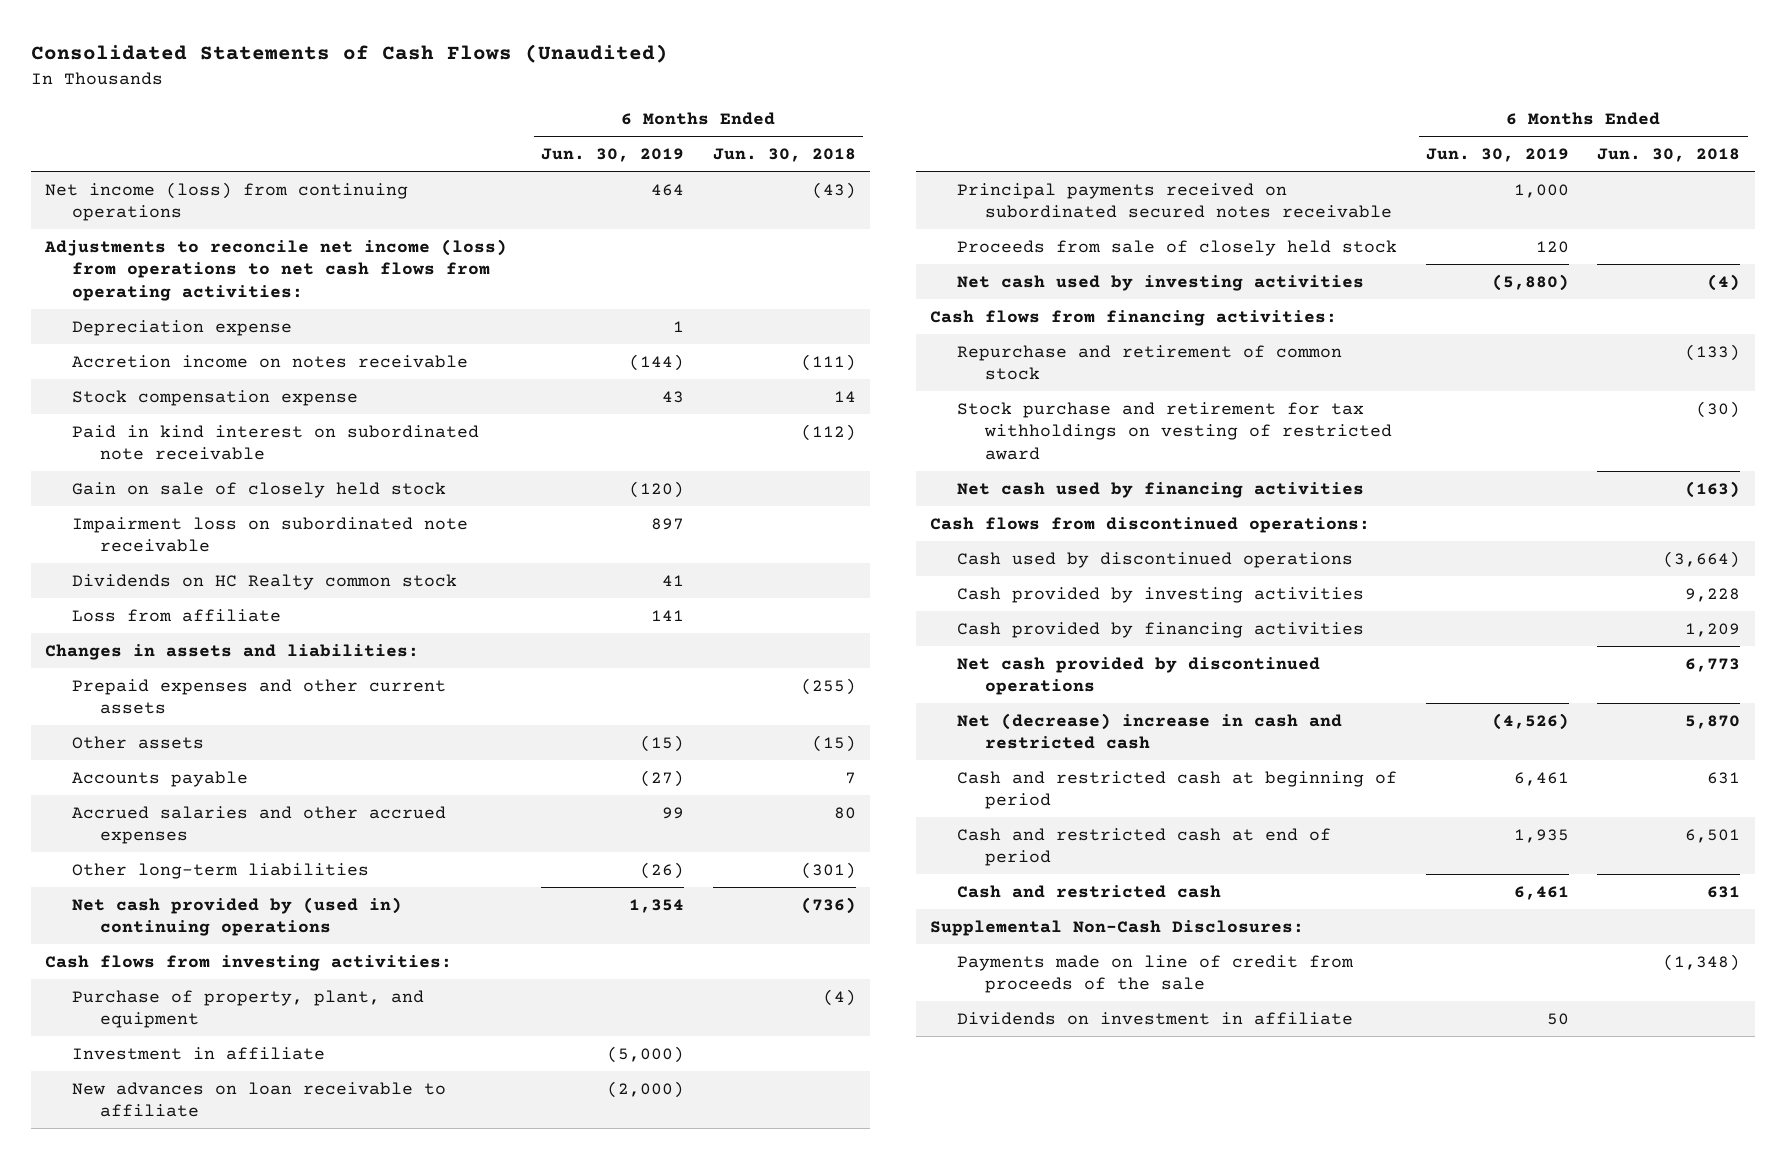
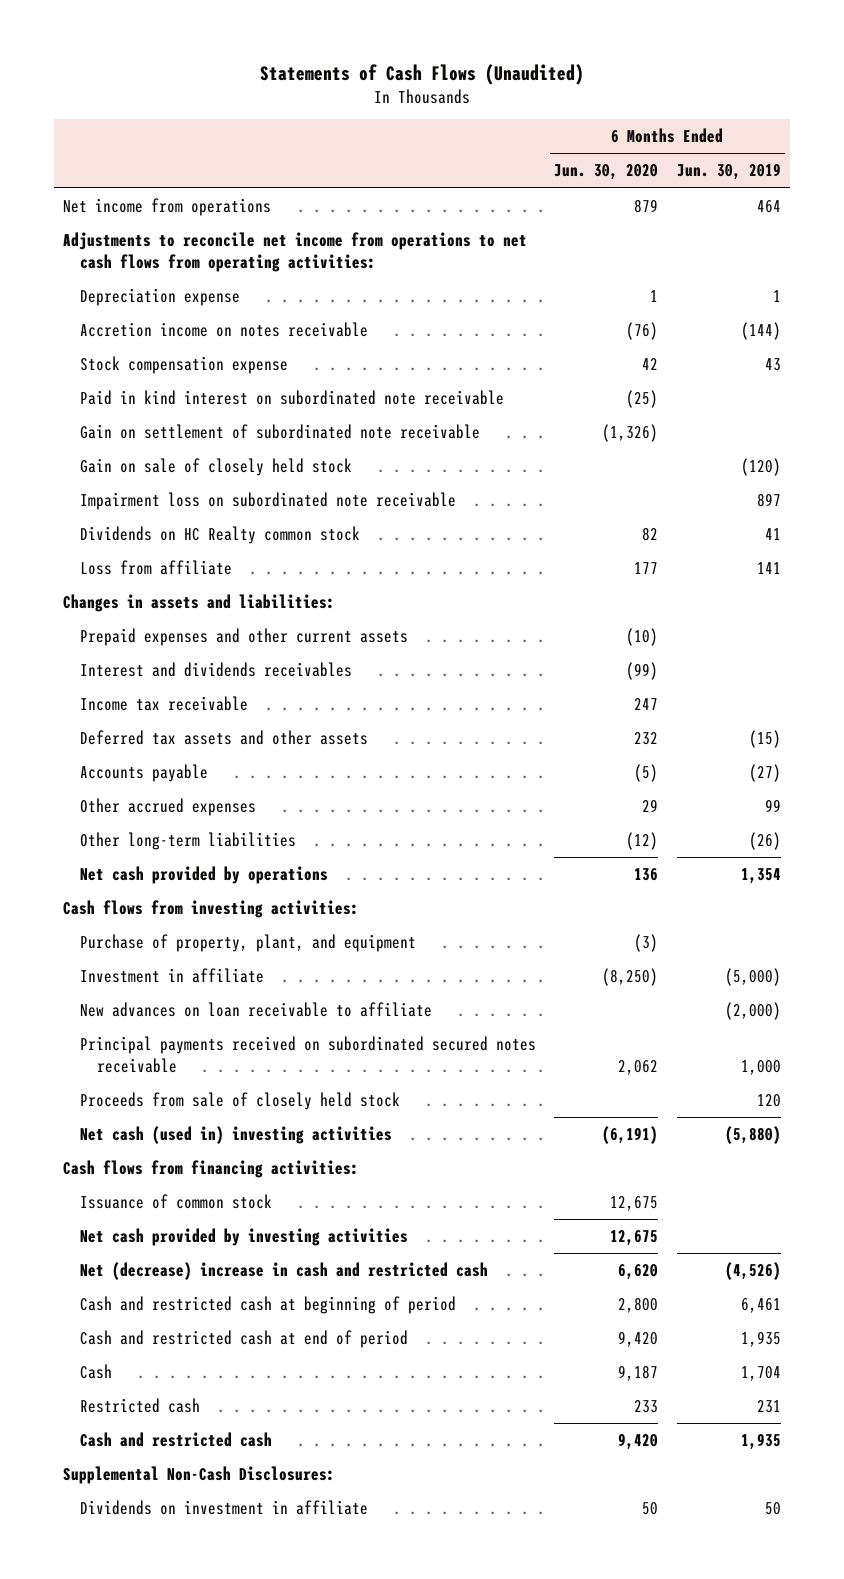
[30,43,668,63] Consolidated Statements of Cash Flows (Unaudited) -> [259,63,584,85] Statements of Cash Flows (Unaudited)
[712,148,856,163] Jun. 30, 2018 -> none
none -> [554,164,659,181] Jun. 30, 2020
[45,181,409,222] Net income (loss) from continuing operations -> [62,197,271,216] Net income from operations
[44,238,508,302] Adjustments to reconcile net income (loss) from operations to net cash flows from operating activities: -> [62,231,527,272] Adjustments to reconcile net income from operations to net cash flows from operating activities:
none -> [79,423,480,439] Gain on settlement of subordinated note receivable
none -> [79,661,352,677] Interest and dividends receivables
none -> [79,695,248,711] Income tax receivable
[72,735,205,749] Other assets -> [79,729,368,745] Deferred tax assets and other assets
[72,805,447,845] Accrued salaries and other accrued expenses -> [79,797,256,816] Other accrued expenses
[72,896,403,937] Net cash provided by (used in) continuing operations -> [79,865,328,884] Net cash provided by operations
[957,274,1365,291] Net cash used by investing activities -> [79,1125,392,1144] Net cash (used in) investing activities
[957,344,1343,381] Repurchase and retirement of common stock -> none
[957,401,1392,461] Stock purchase and retirement for tax withholdings on vesting of restricted award -> none
[957,481,1365,498] Net cash used by financing activities -> none
[929,516,1370,533] Cash flows from discontinued operations: -> none
[957,551,1354,568] Cash used by discontinued operations -> none
[957,621,1365,638] Cash provided by financing activities -> none
[957,656,1321,696] Net cash provided by discontinued operations -> none
none -> [79,1193,272,1209] Issuance of common stock
[957,586,1365,603] Cash provided by investing activities -> [79,1227,408,1246] Net cash provided by investing activities
none -> [79,1363,112,1379] Cash
none -> [79,1397,200,1413] Restricted cash
[1513,885,1569,900] 6,461 -> [740,1432,781,1450] 1,935
[957,954,1355,994] Payments made on line of credit from proceeds of the sale -> none

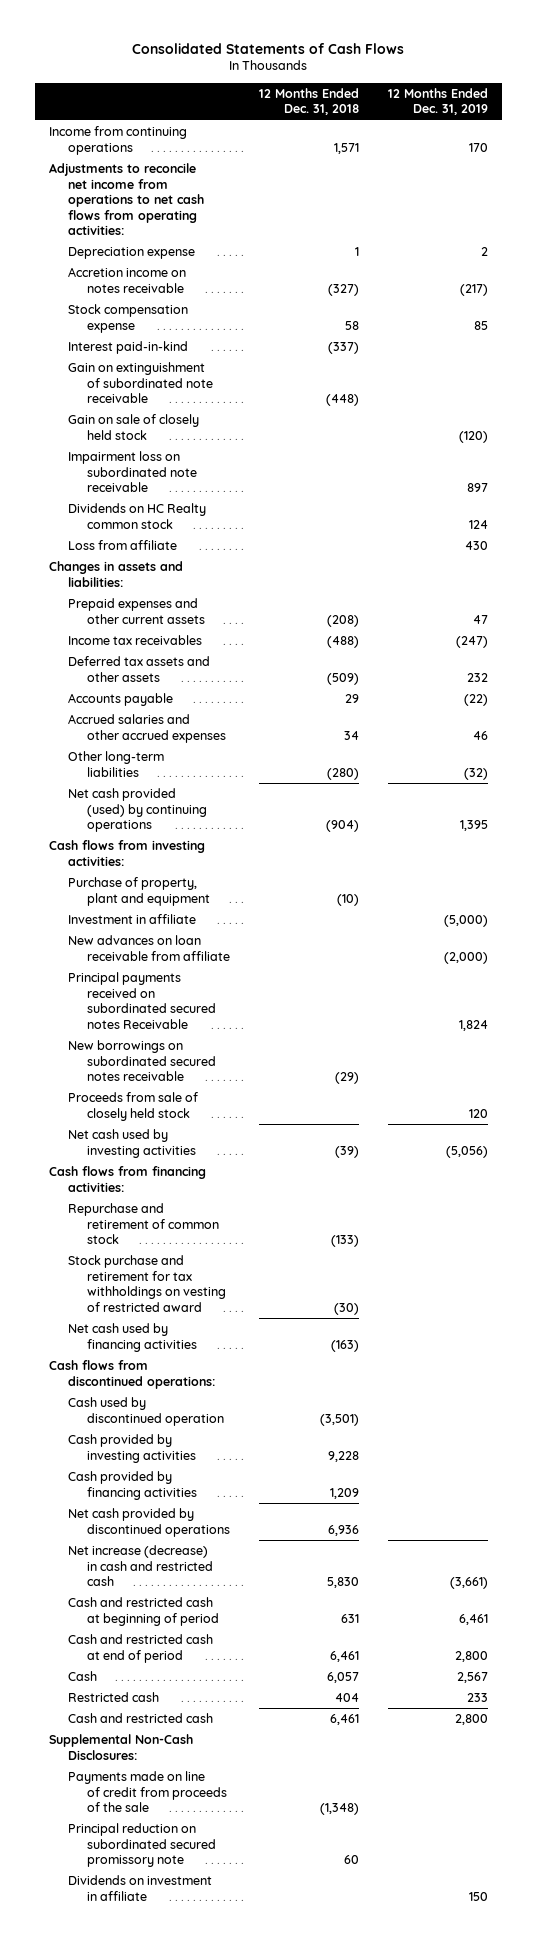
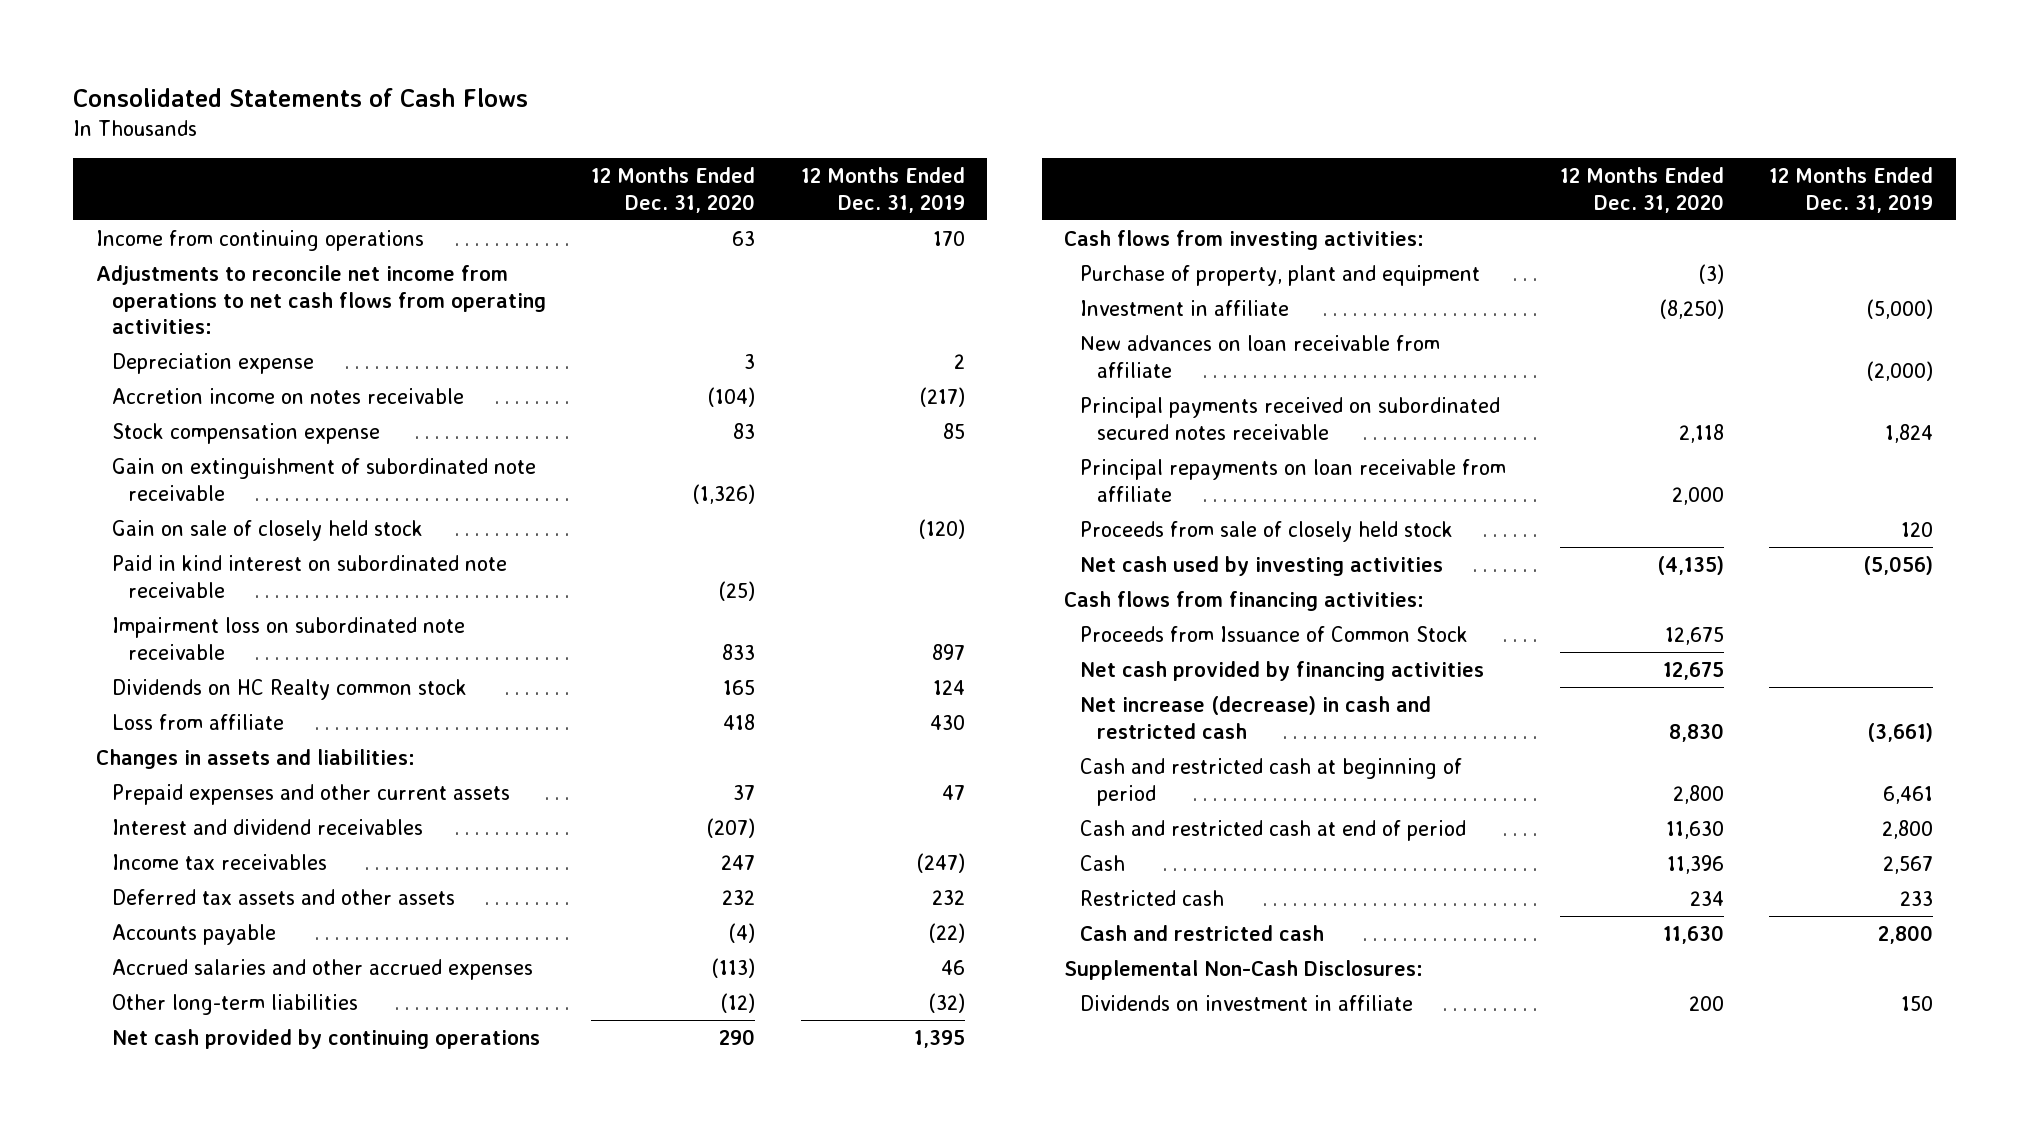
[258,87,359,116] 12 Months Ended Dec. 31, 2018 -> none
none -> [591,167,756,213] 12 Months Ended Dec. 31, 2020
[67,340,188,354] Interest paid-in-kind -> none
none -> [112,555,508,598] Paid in kind interest on subordinated note receivable
none -> [112,819,424,836] Interest and dividend receivables
[67,787,207,833] Net cash provided (used) by continuing operations -> [112,1029,541,1050] Net cash provided by continuing operations
[67,1039,216,1082] New borrowings on subordinated secured notes receivable -> none
[67,971,216,1029] Principal payments received on subordinated secured notes Receivable -> [1080,397,1501,440] Principal payments received on subordinated secured notes receivable
none -> [1080,459,1507,502] Principal repayments on loan receivable from affiliate
[67,1202,219,1245] Repurchase and retirement of common stock -> none
[67,1254,226,1312] Stock purchase and retirement for tax withholdings on vesting of restricted award -> none
[67,1322,197,1352] Net cash used by financing activities -> none
[49,1359,215,1389] Cash flows from discontinued operations: -> none
[67,1396,224,1426] Cash used by discontinued operation -> none
[67,1433,196,1463] Cash provided by investing activities -> none
[67,1507,230,1537] Net cash provided by discontinued operations -> none
none -> [1080,626,1469,643] Proceeds from Issuance of Common Stock
[67,1470,197,1500] Cash provided by financing activities -> [1080,661,1485,682] Net cash provided by financing activities
[67,1770,227,1813] Payments made on line of credit from proceeds of the sale -> none
[67,1822,216,1868] Principal reduction on subordinated secured promissory note -> none

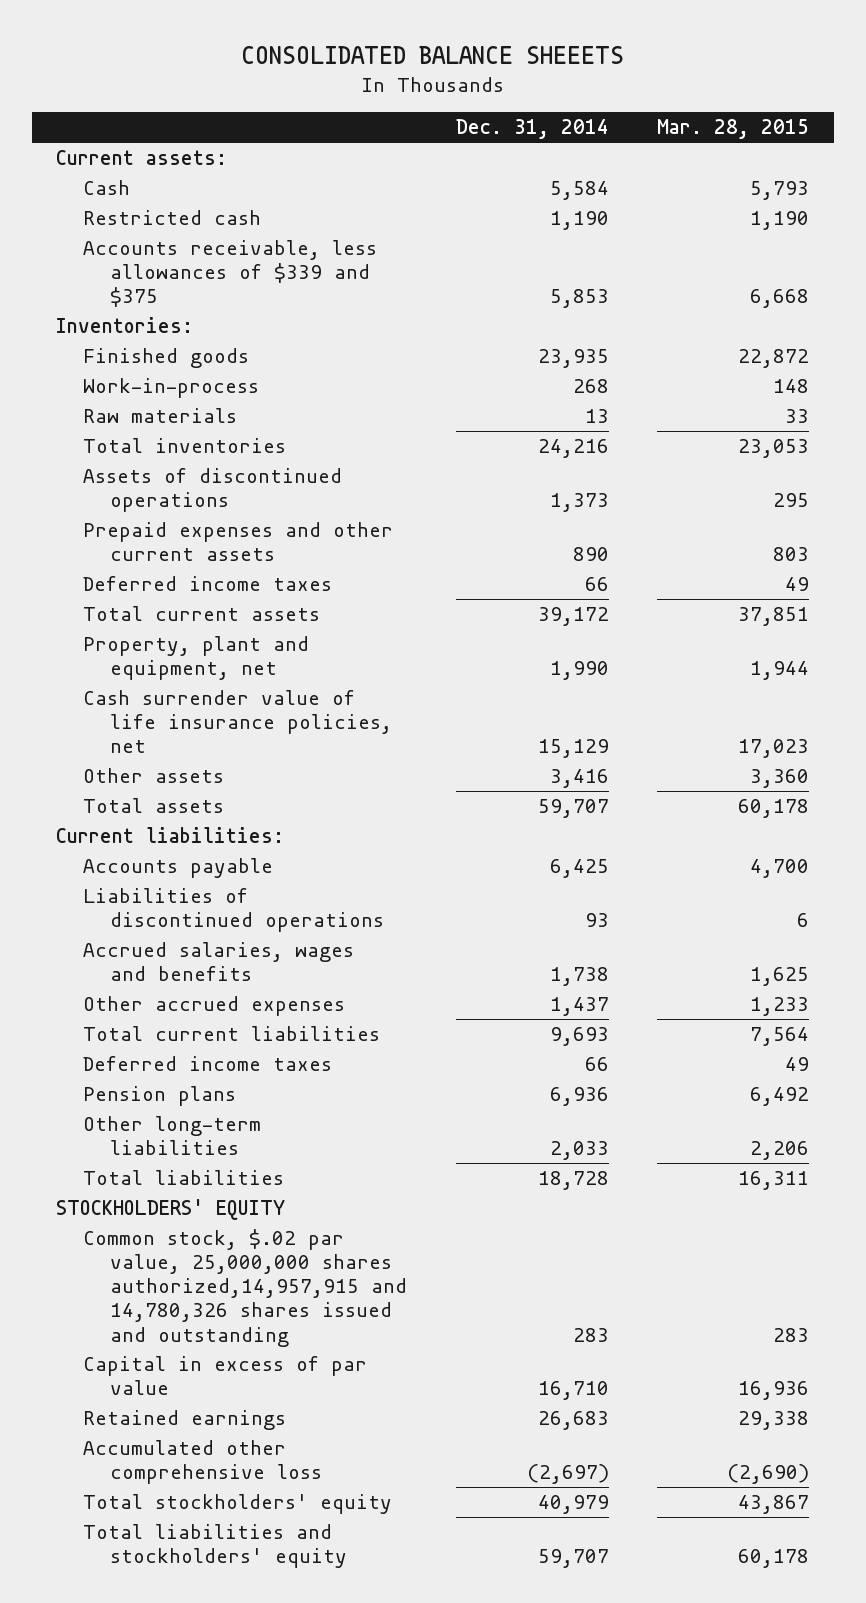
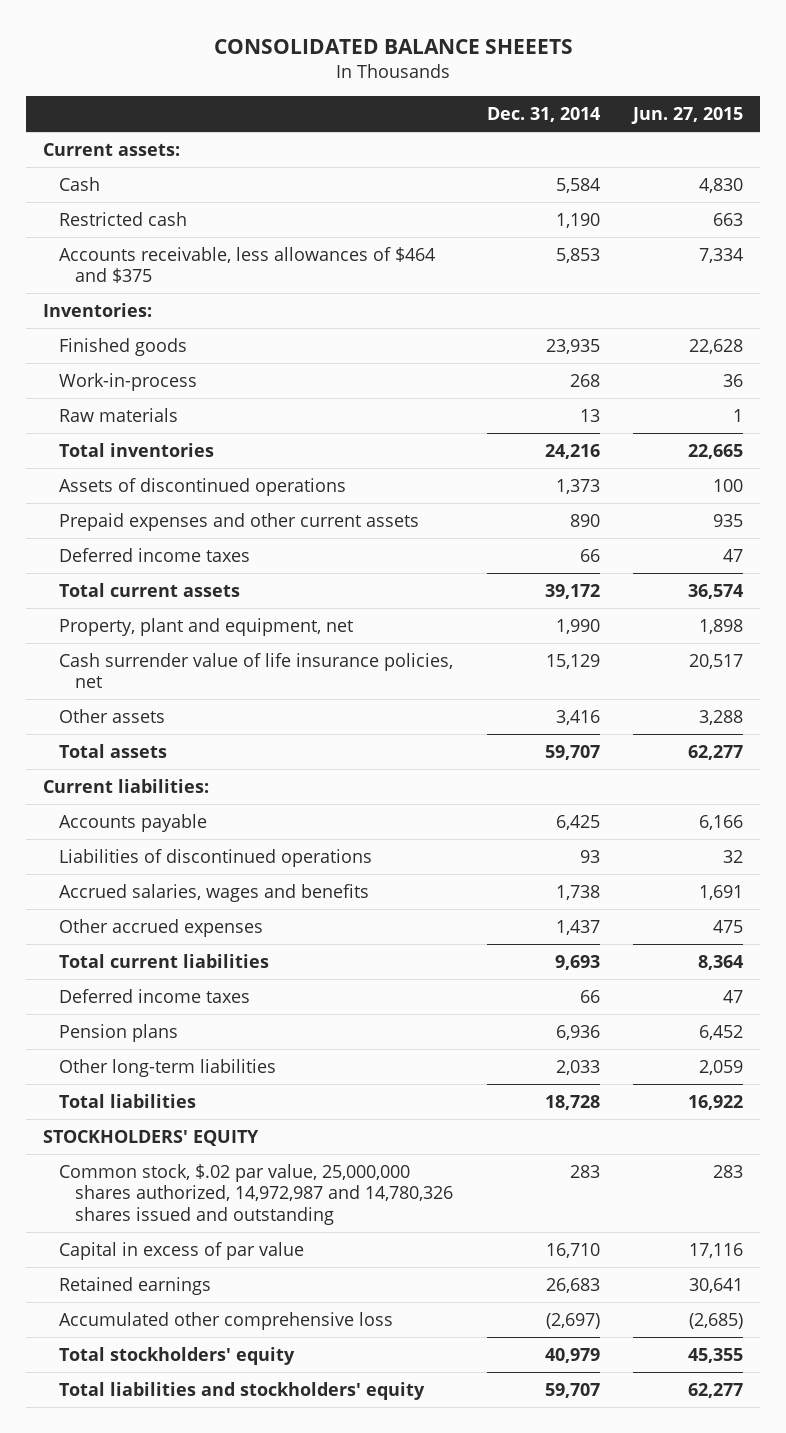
[657,119,810,140] Mar. 28, 2015 -> none
none -> [631,107,744,125] Jun. 27, 2015
[82,239,377,308] Accounts receivable, less allowances of $339 and $375 -> [58,246,435,284] Accounts receivable, less allowances of $464 and $375
[82,1228,407,1347] Common stock, $.02 par value, 25,000,000 shares authorized,14,957,915 and 14,780,326 shares issued and outstanding -> [58,1163,453,1225] Common stock, $.02 par value, 25,000,000 shares authorized, 14,972,987 and 14,780,326 shares issued and outstanding

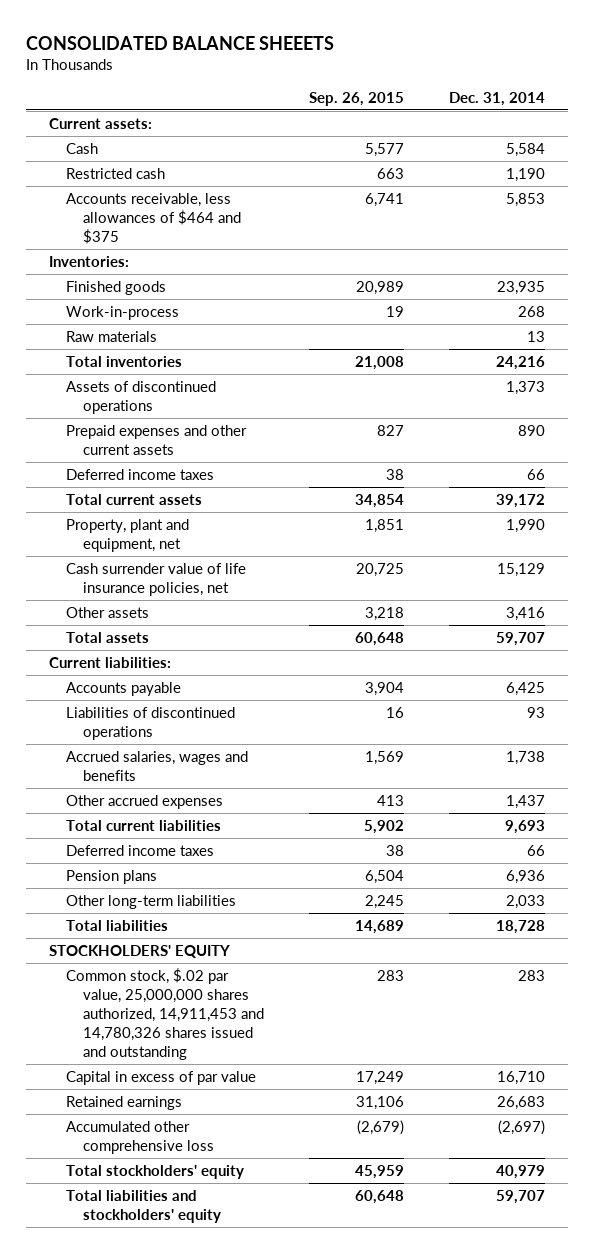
[631,107,744,125] Jun. 27, 2015 -> none
none -> [309,91,405,106] Sep. 26, 2015
[58,1163,453,1225] Common stock, $.02 par value, 25,000,000 shares authorized, 14,972,987 and 14,780,326 shares issued and outstanding -> [65,967,264,1060] Common stock, $.02 par value, 25,000,000 shares authorized, 14,911,453 and 14,780,326 shares issued and outstanding

